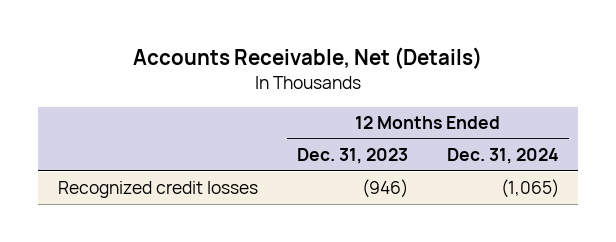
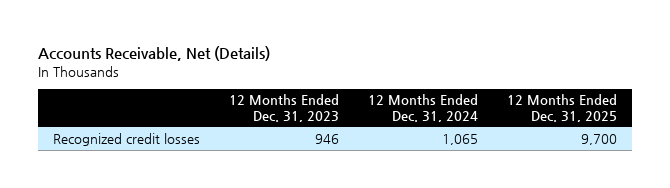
none -> [507,94,618,122] 12 Months Ended Dec. 31, 2025
[361,179,408,199] (946) -> [314,133,339,144] 946
[500,179,559,199] (1,065) -> [442,133,479,145] 1,065

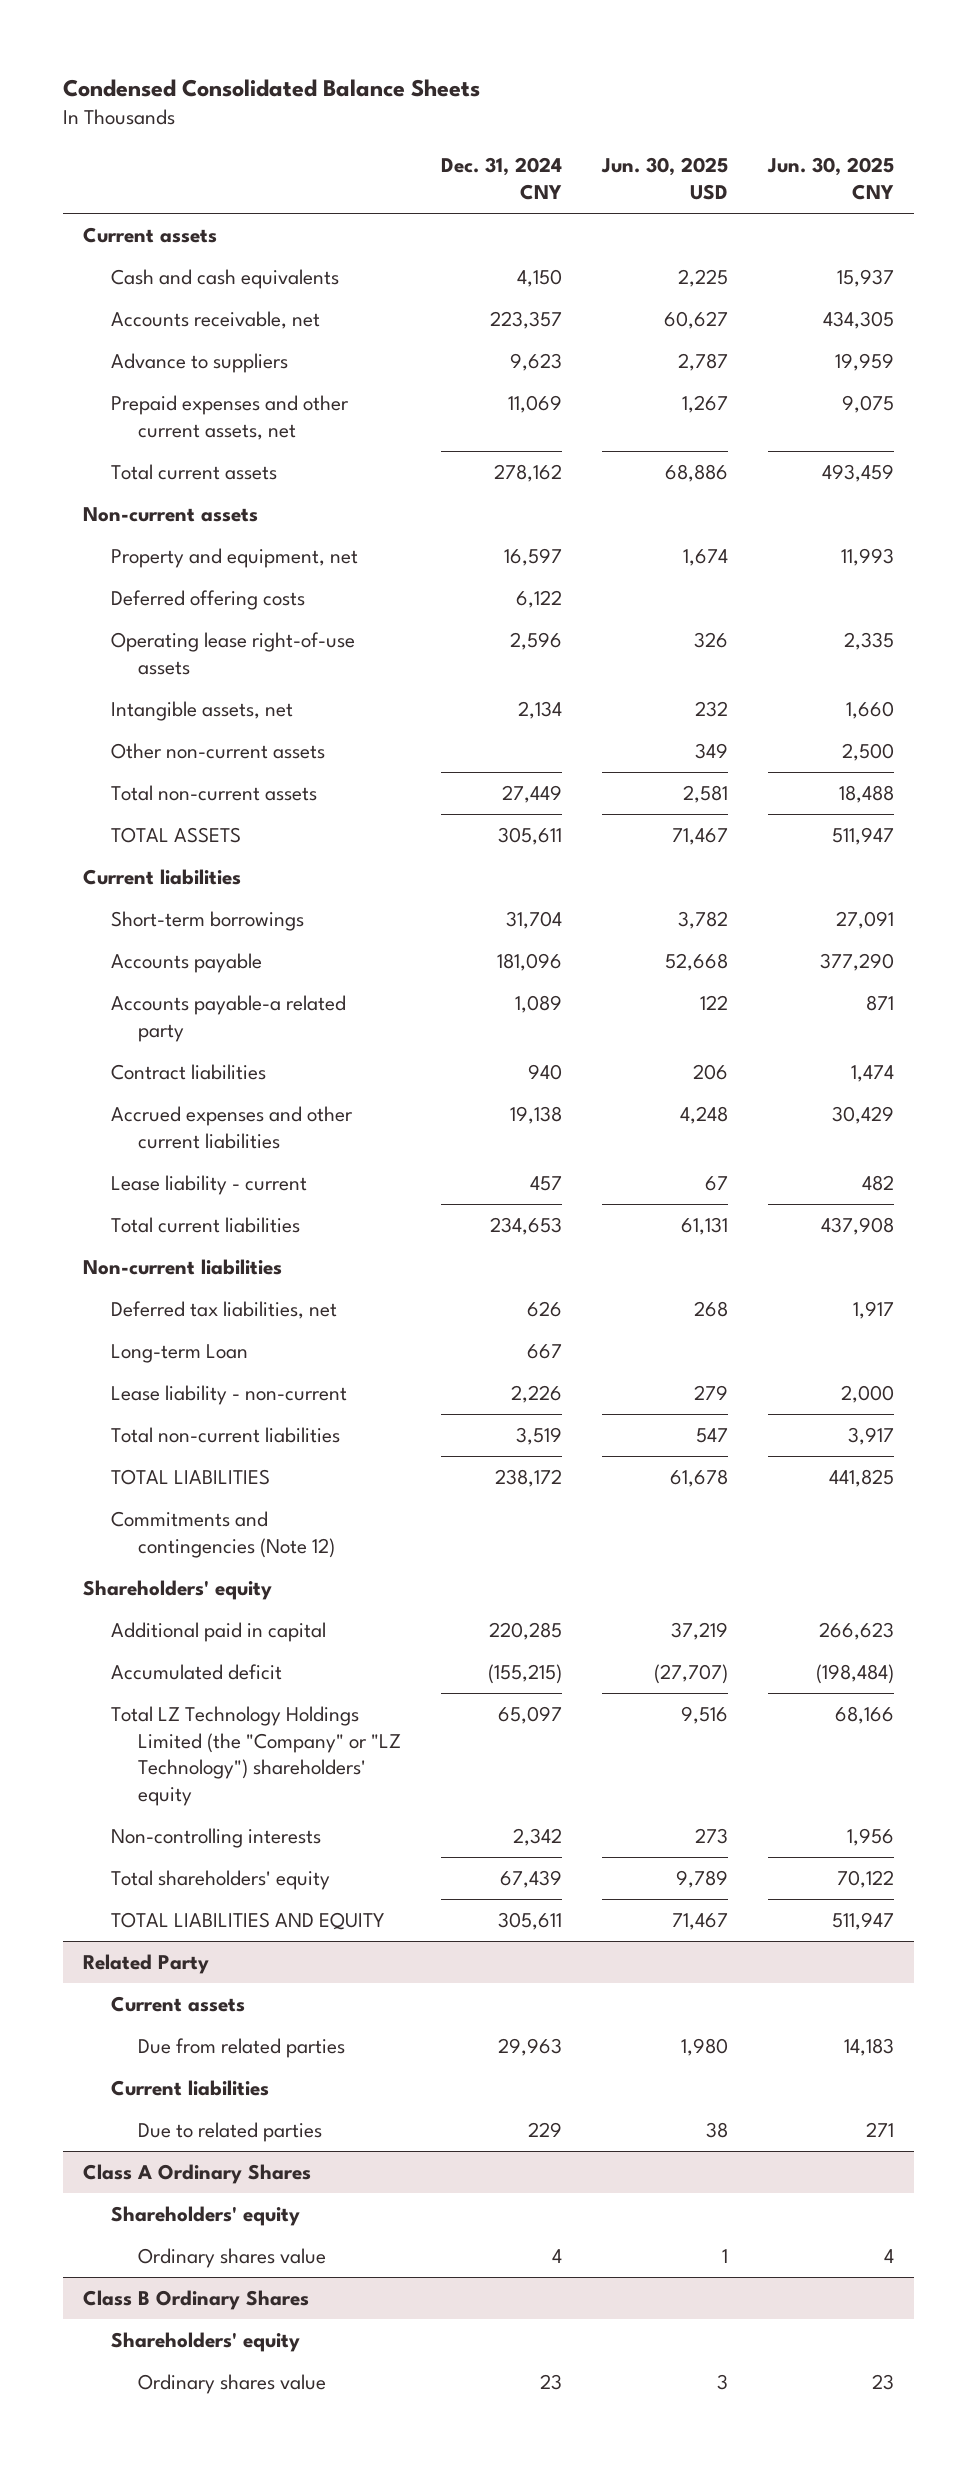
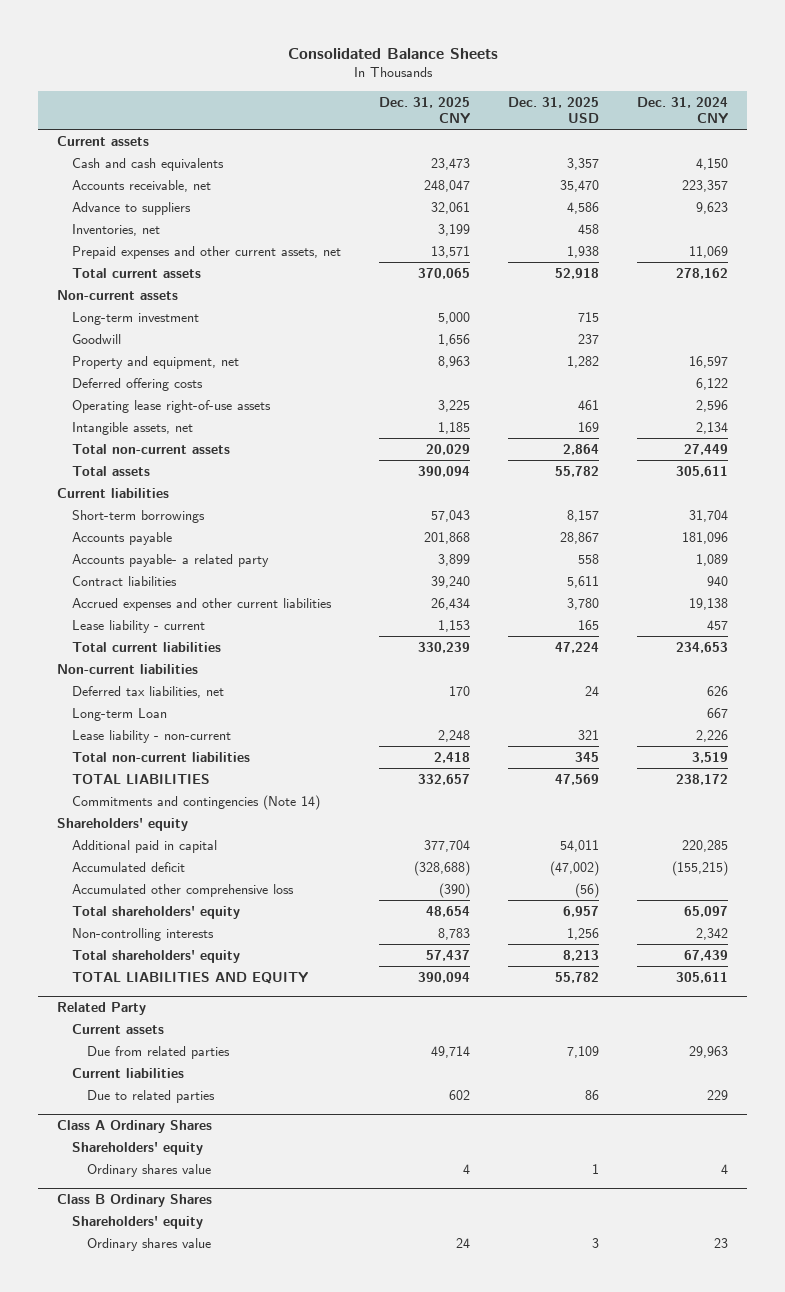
[63,78,481,97] Condensed Consolidated Balance Sheets -> [287,48,498,60] Consolidated Balance Sheets
[600,157,728,200] Jun. 30, 2025 USD -> none
[766,157,894,200] Jun. 30, 2025 CNY -> none
none -> [379,96,471,123] Dec. 31, 2025 CNY
none -> [508,96,600,123] Dec. 31, 2025 USD
none -> [72,223,161,236] Inventories, net
none -> [72,311,200,325] Long-term investment
none -> [72,333,122,344] Goodwill
[110,742,325,759] Other non-current assets -> none
[110,826,241,843] TOTAL ASSETS -> [72,465,151,476] Total assets
[110,994,346,1042] Accounts payable-a related party -> [72,553,270,567] Accounts payable- a related party
[110,1510,336,1558] Commitments and contingencies (Note 12) -> [72,794,321,810] Commitments and contingencies (Note 14)
none -> [72,883,295,897] Accumulated other comprehensive loss
[110,1705,402,1806] Total LZ Technology Holdings Limited (the "Company" or "LZ Technology") shareholders' equity -> [72,905,241,919] Total shareholders' equity

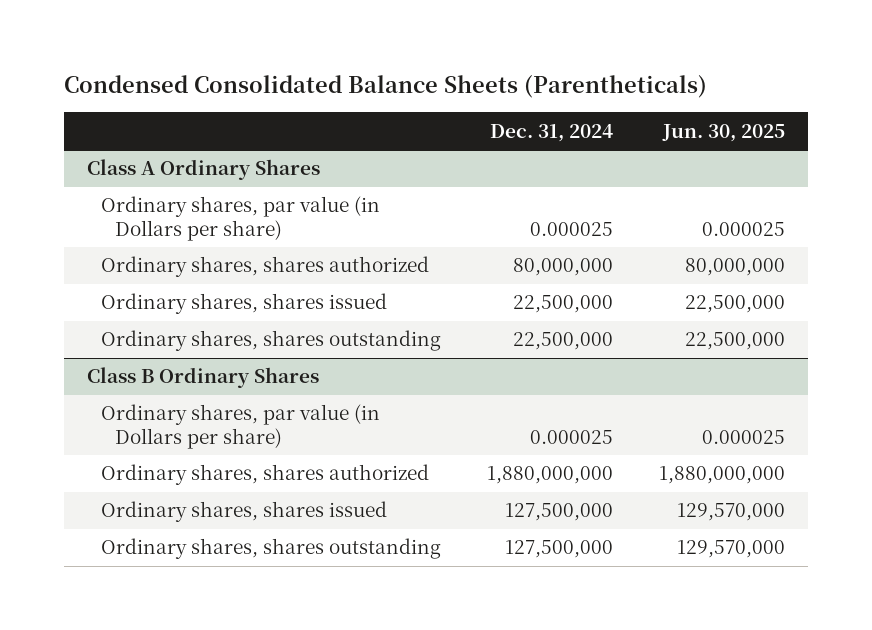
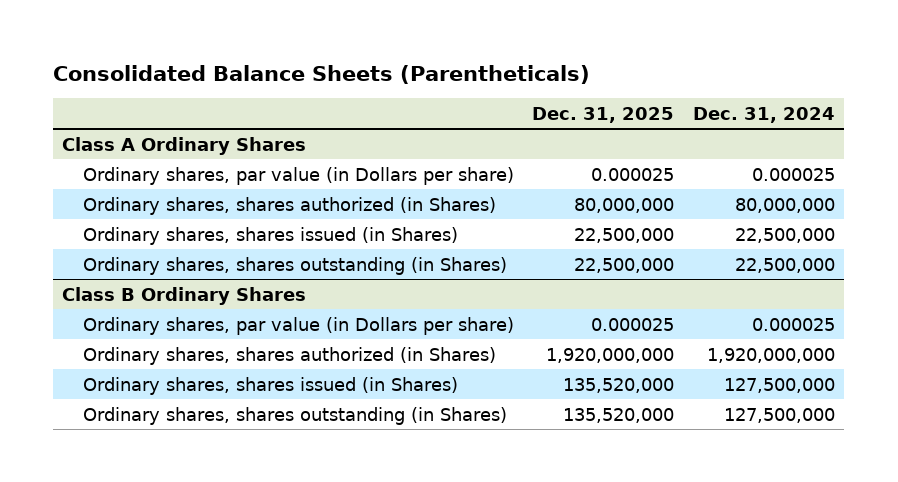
[63,75,707,99] Condensed Consolidated Balance Sheets (Parentheticals) -> [53,64,591,84] Consolidated Balance Sheets (Parentheticals)
[662,123,786,142] Jun. 30, 2025 -> none
none -> [532,106,675,123] Dec. 31, 2025
[100,256,429,278] Ordinary shares, shares authorized -> [82,196,496,215] Ordinary shares, shares authorized (in Shares)
[100,293,387,315] Ordinary shares, shares issued -> [82,226,458,245] Ordinary shares, shares issued (in Shares)
[100,330,441,352] Ordinary shares, shares outstanding -> [82,256,507,275] Ordinary shares, shares outstanding (in Shares)
[100,464,429,486] Ordinary shares, shares authorized -> [82,346,496,365] Ordinary shares, shares authorized (in Shares)
[486,466,613,485] 1,880,000,000 -> [707,347,836,363] 1,920,000,000
[100,501,387,523] Ordinary shares, shares issued -> [82,376,458,395] Ordinary shares, shares issued (in Shares)
[100,538,441,560] Ordinary shares, shares outstanding -> [82,406,507,425] Ordinary shares, shares outstanding (in Shares)

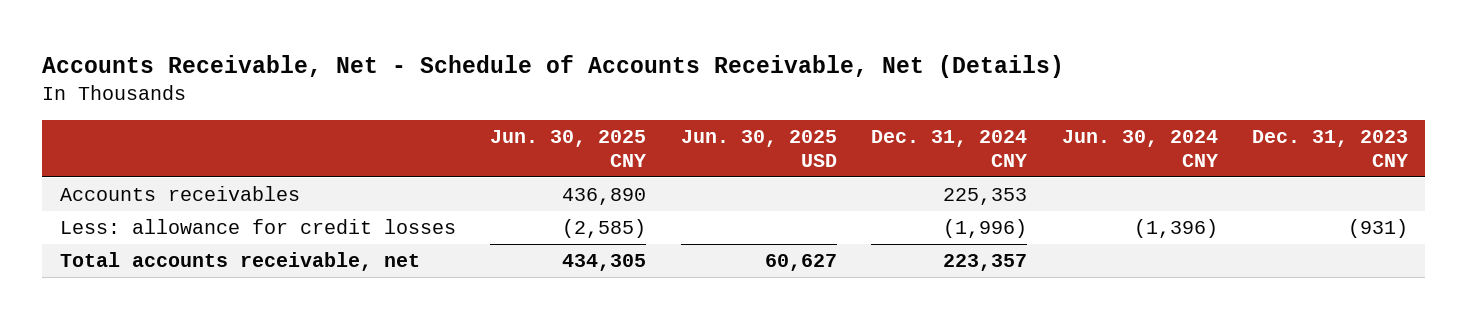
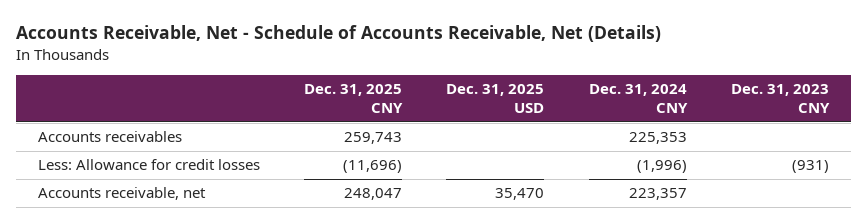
[490,129,647,167] Jun. 30, 2025 CNY -> none
[680,129,837,167] Jun. 30, 2025 USD -> none
[1061,129,1218,167] Jun. 30, 2024 CNY -> none
none -> [304,84,404,114] Dec. 31, 2025 CNY
none -> [446,84,545,114] Dec. 31, 2025 USD
[59,218,456,234] Less: allowance for credit losses -> [38,159,261,171] Less: Allowance for credit losses
[59,251,420,271] Total accounts receivable, net -> [38,187,207,201] Accounts receivable, net

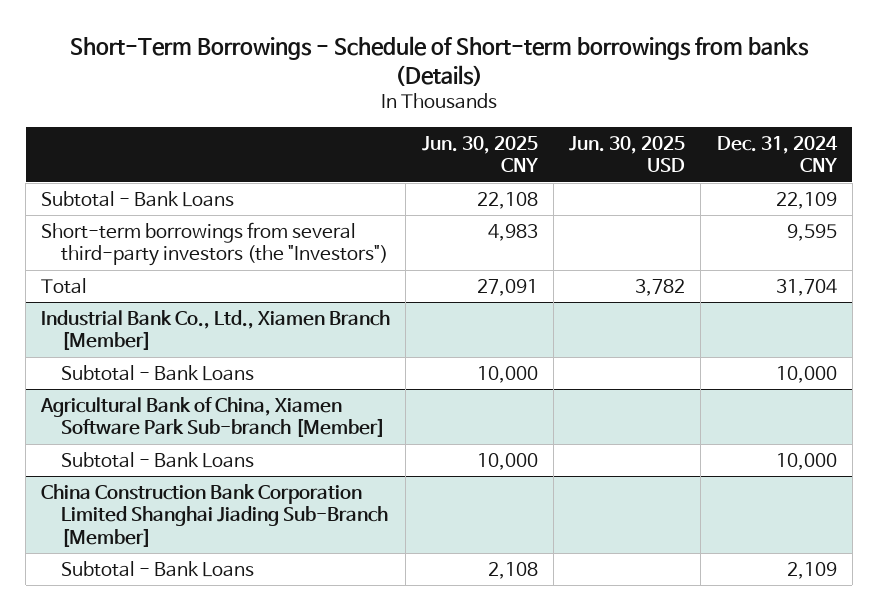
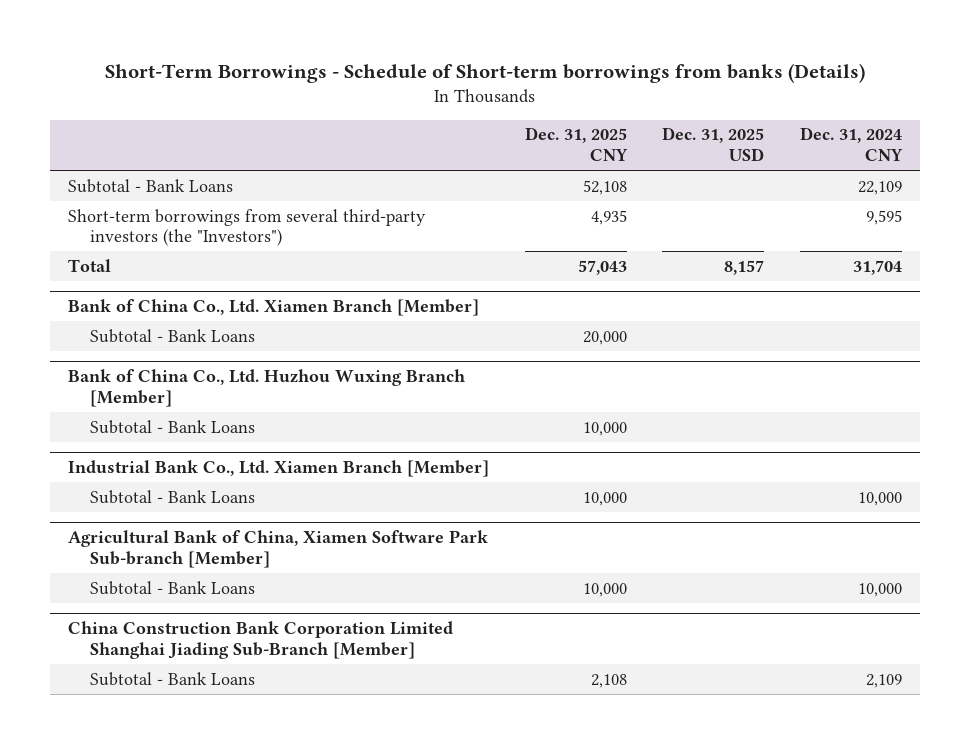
[421,135,538,173] Jun. 30, 2025 CNY -> none
[569,135,686,173] Jun. 30, 2025 USD -> none
none -> [524,127,628,162] Dec. 31, 2025 CNY
none -> [662,127,765,162] Dec. 31, 2025 USD
none -> [68,299,480,317] Bank of China Co., Ltd. Xiamen Branch [Member]
none -> [90,328,256,343] Subtotal - Bank Loans
none -> [68,369,466,407] Bank of China Co., Ltd. Huzhou Wuxing Branch [Member]
none -> [90,419,256,434] Subtotal - Bank Loans
[41,309,391,351] Industrial Bank Co., Ltd., Xiamen Branch [Member] -> [68,460,490,478] Industrial Bank Co., Ltd. Xiamen Branch [Member]

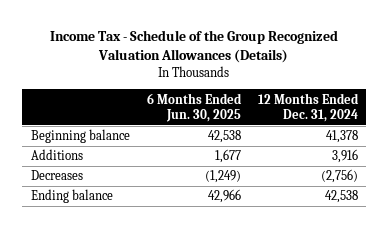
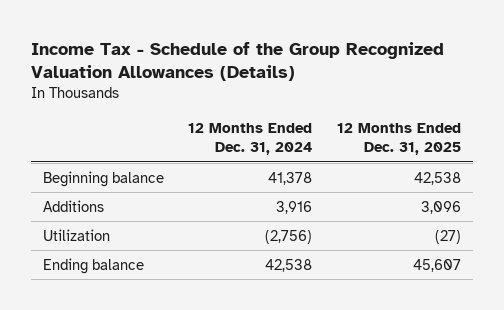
[146,92,242,122] 6 Months Ended Jun. 30, 2025 -> none
none -> [336,123,461,156] 12 Months Ended Dec. 31, 2025
[30,170,83,181] Decreases -> [43,228,111,241] Utilization

